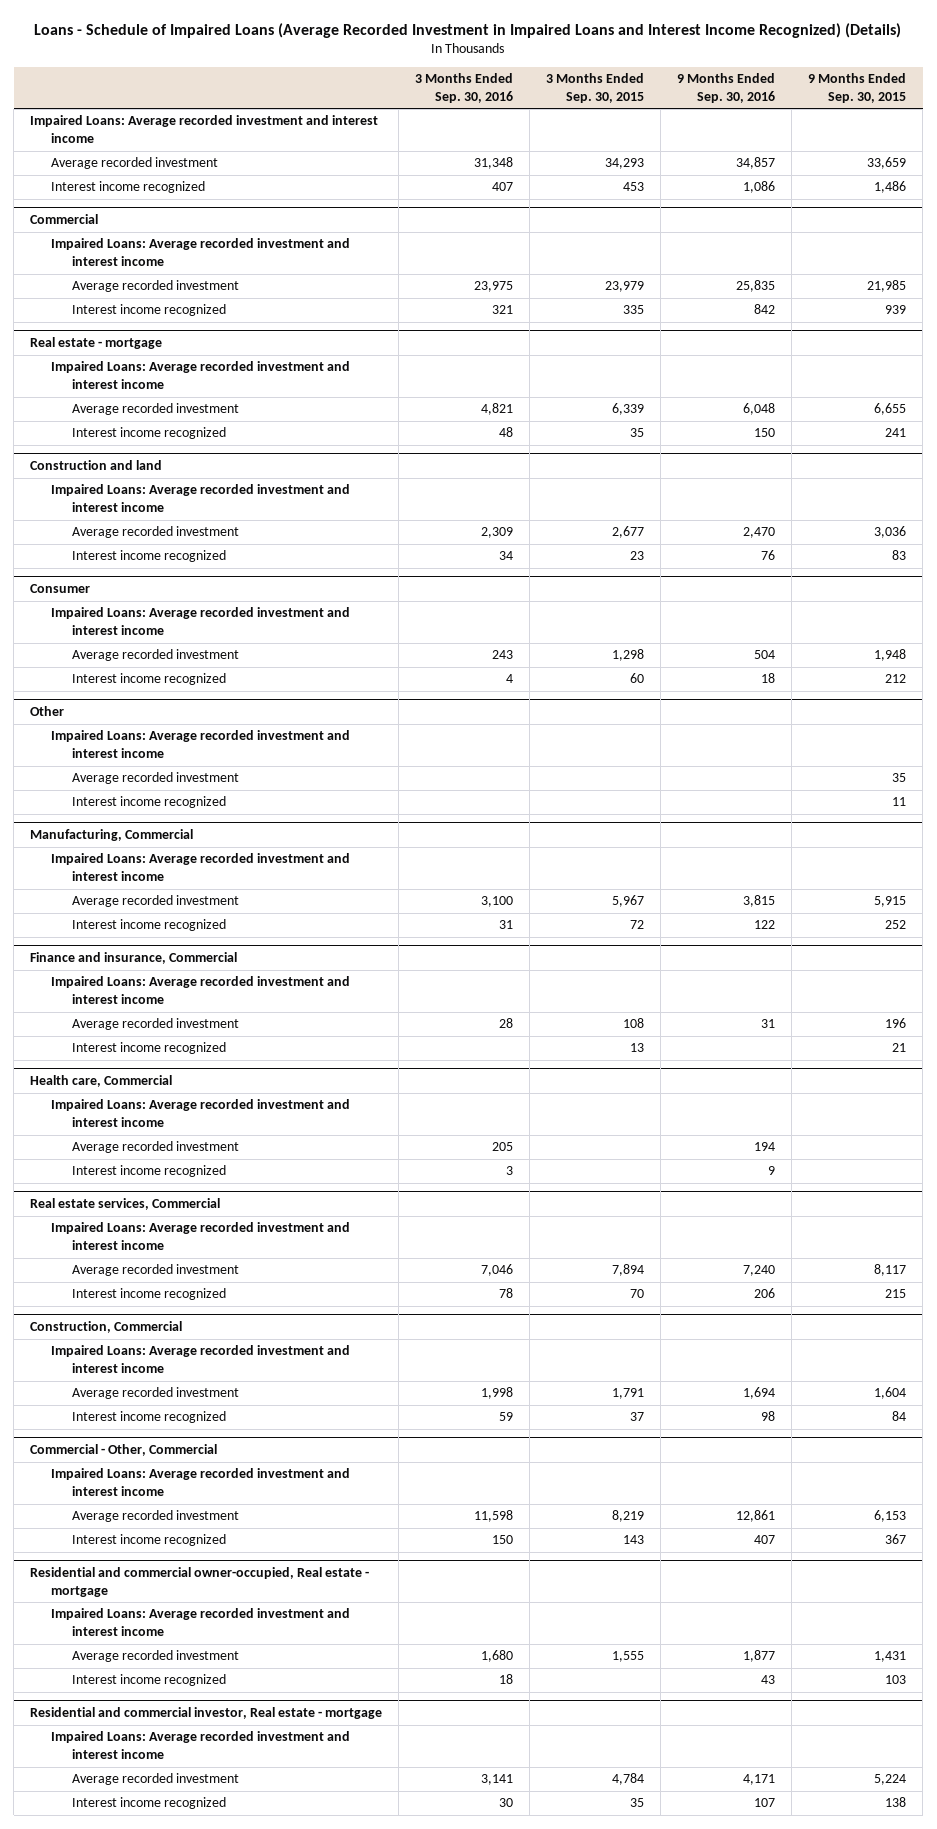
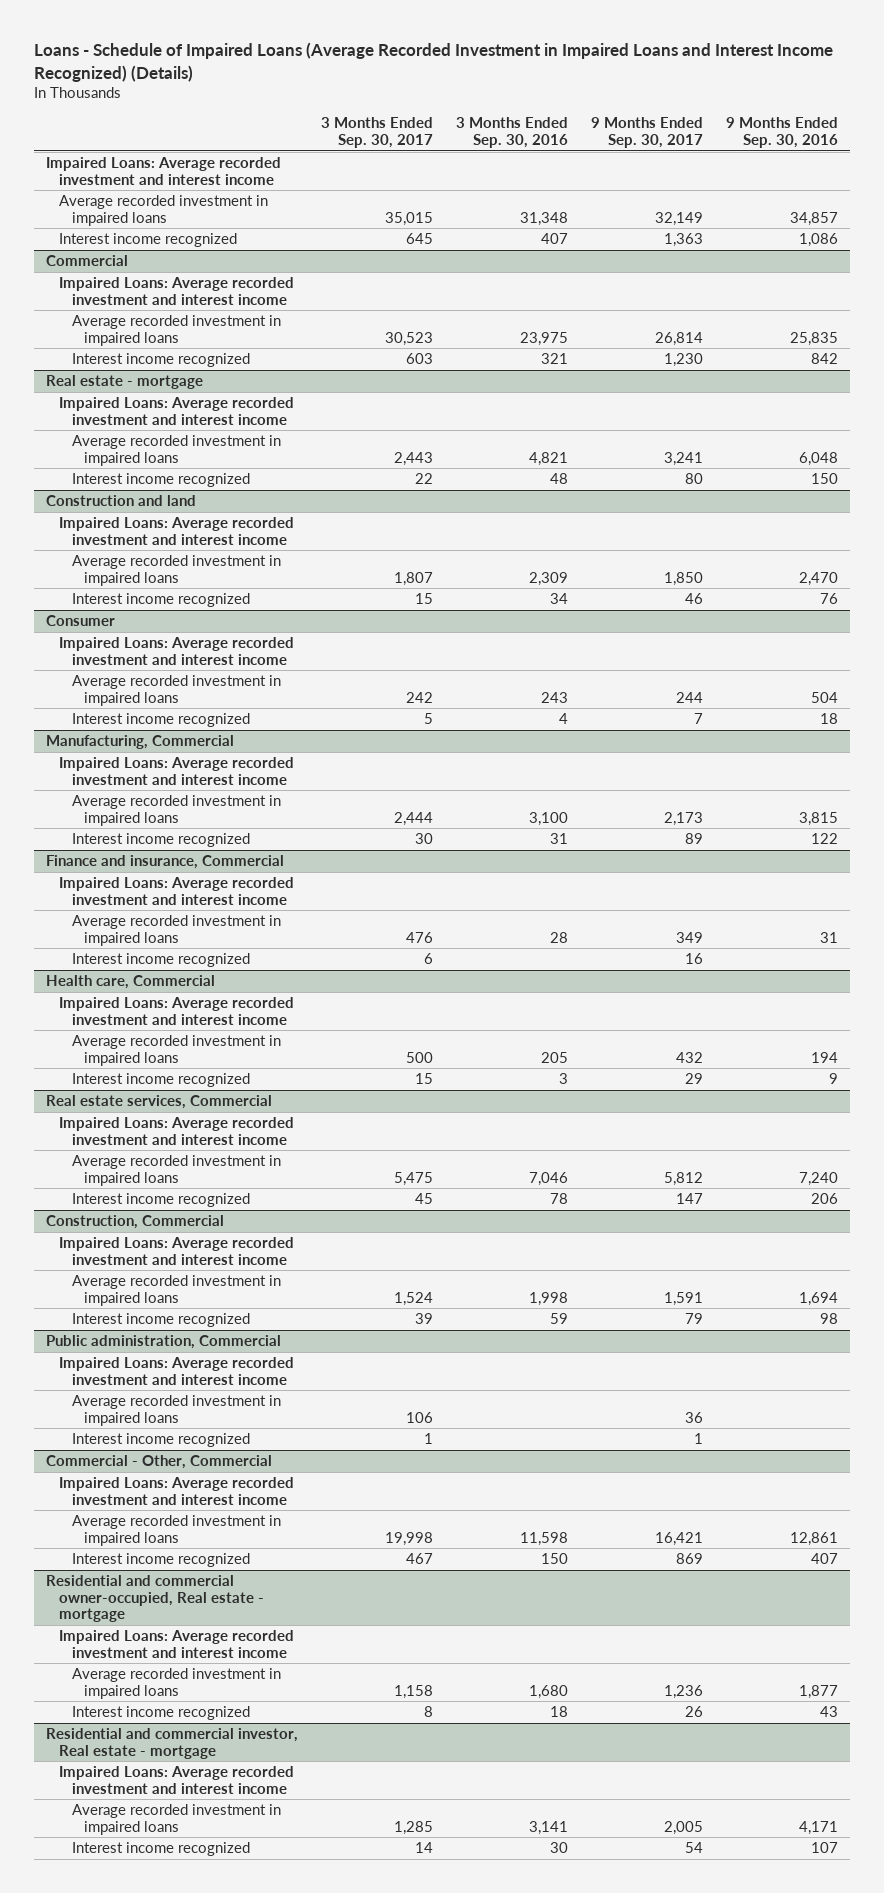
[546,73,645,103] 3 Months Ended Sep. 30, 2015 -> none
[808,73,907,103] 9 Months Ended Sep. 30, 2015 -> none
none -> [320,117,433,148] 3 Months Ended Sep. 30, 2017
none -> [590,117,703,148] 9 Months Ended Sep. 30, 2017
[51,157,219,170] Average recorded investment -> [58,194,268,226] Average recorded investment in impaired loans
[71,280,239,293] Average recorded investment -> [71,314,281,346] Average recorded investment in impaired loans
[71,403,239,416] Average recorded investment -> [71,434,281,466] Average recorded investment in impaired loans
[71,526,239,539] Average recorded investment -> [71,554,281,586] Average recorded investment in impaired loans
[71,649,239,662] Average recorded investment -> [71,674,281,706] Average recorded investment in impaired loans
[30,706,65,717] Other -> none
[51,730,351,758] Impaired Loans: Average recorded investment and interest income -> none
[71,772,239,785] Average recorded investment -> none
[71,796,226,809] Interest income recognized -> none
[71,895,239,908] Average recorded investment -> [71,794,281,826] Average recorded investment in impaired loans
[71,1018,239,1031] Average recorded investment -> [71,914,281,946] Average recorded investment in impaired loans
[71,1141,239,1154] Average recorded investment -> [71,1034,281,1066] Average recorded investment in impaired loans
[71,1264,239,1277] Average recorded investment -> [71,1154,281,1186] Average recorded investment in impaired loans
[71,1387,239,1400] Average recorded investment -> [71,1274,281,1306] Average recorded investment in impaired loans
none -> [45,1334,281,1349] Public administration, Commercial
none -> [58,1356,294,1385] Impaired Loans: Average recorded investment and interest income
none -> [71,1394,281,1426] Average recorded investment in impaired loans
none -> [71,1432,250,1447] Interest income recognized
[71,1510,239,1523] Average recorded investment -> [71,1514,281,1546] Average recorded investment in impaired loans
[71,1650,239,1663] Average recorded investment -> [71,1667,281,1699] Average recorded investment in impaired loans
[71,1773,239,1786] Average recorded investment -> [71,1803,281,1835] Average recorded investment in impaired loans

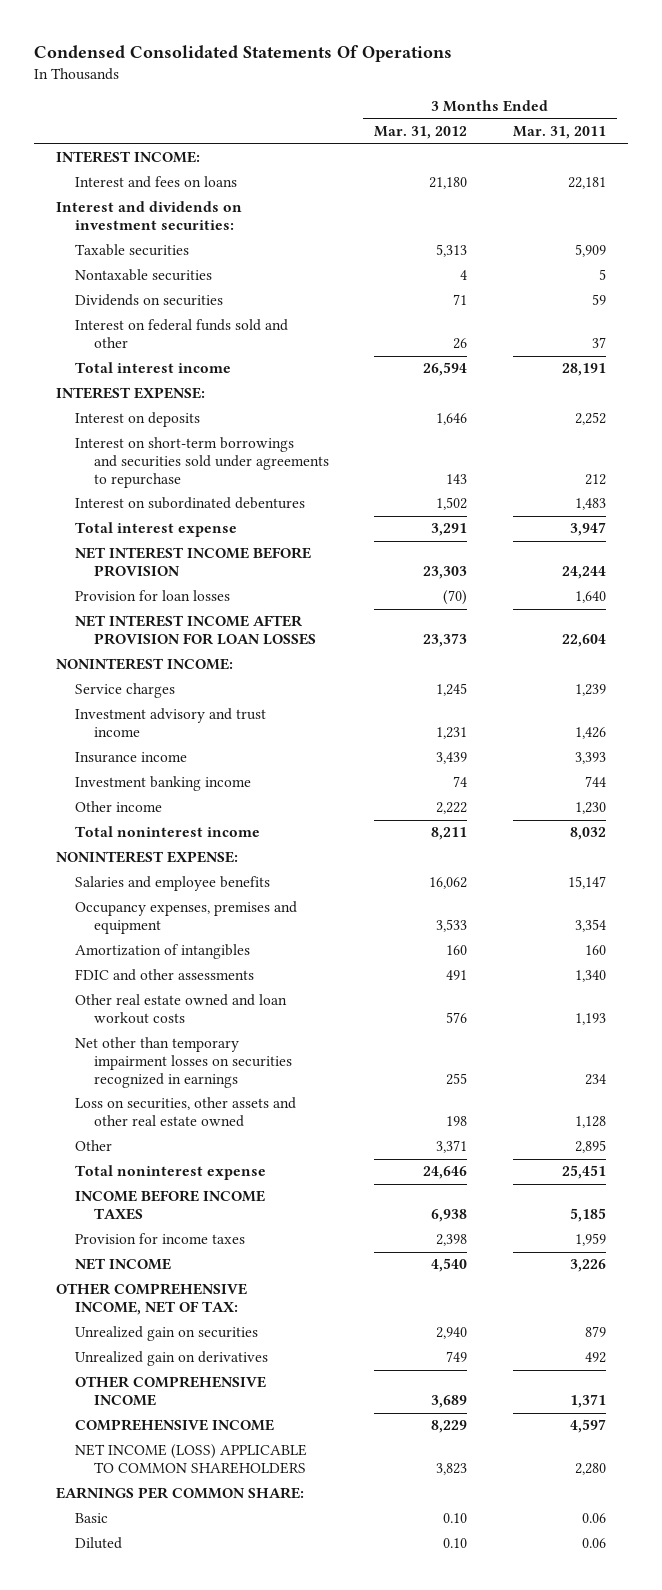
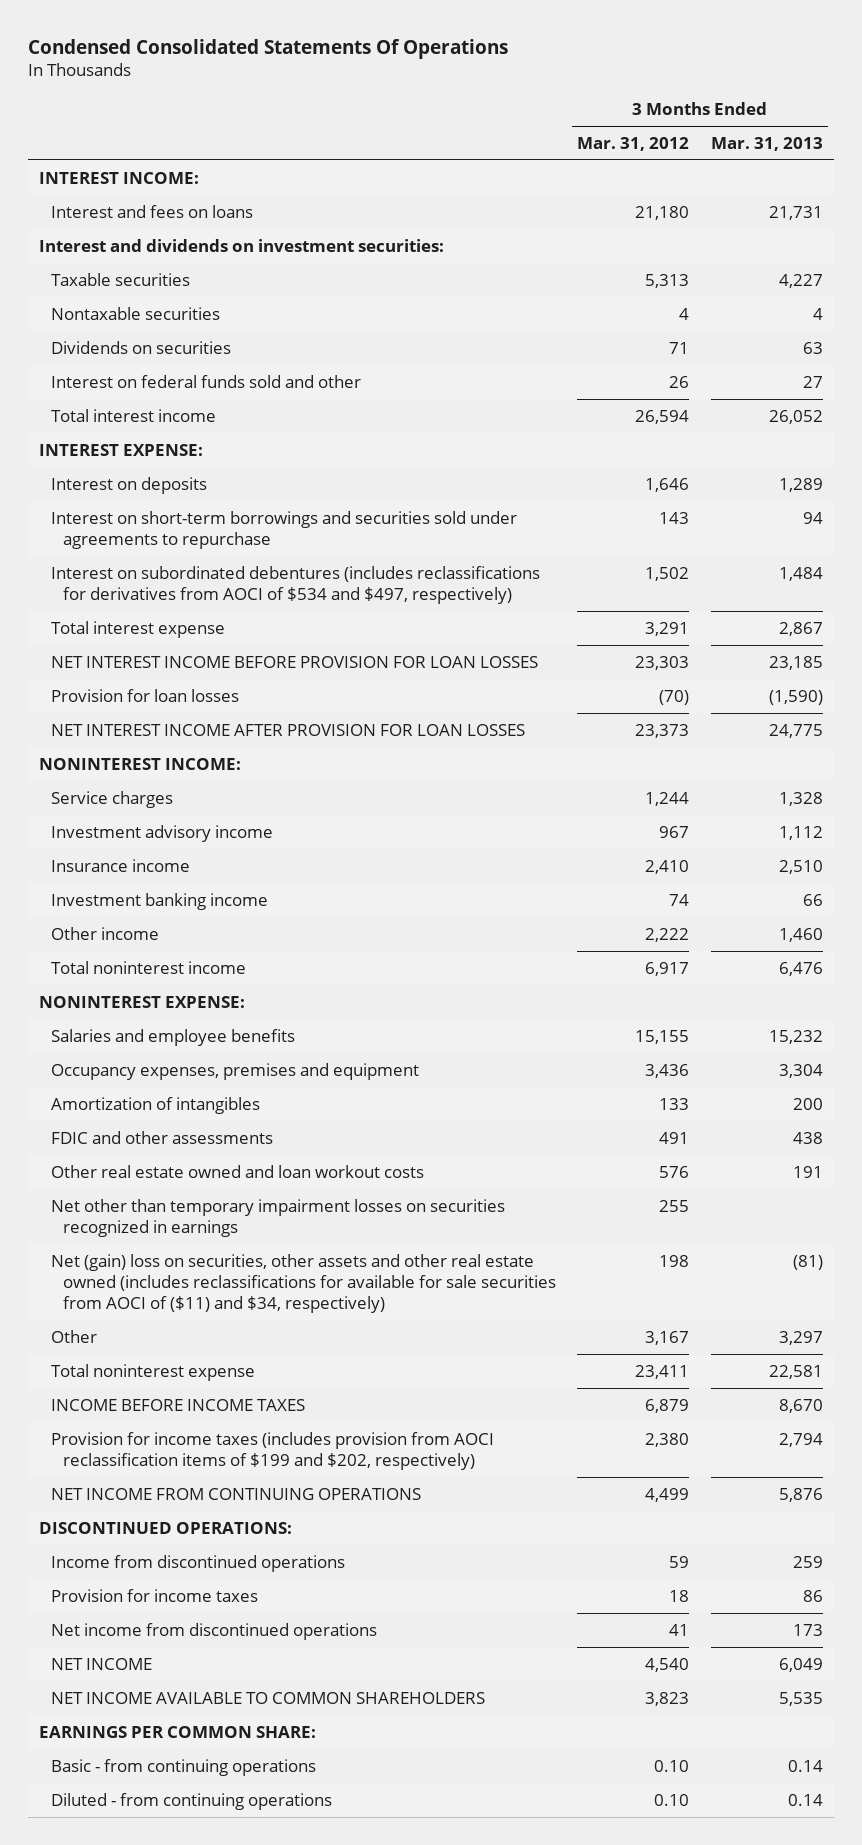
[512,126,606,140] Mar. 31, 2011 -> none
none -> [711,137,824,152] Mar. 31, 2013
[75,497,306,510] Interest on subordinated debentures -> [50,565,540,604] Interest on subordinated debentures (includes reclassifications for derivatives from AOCI of $534 and $497, respectively)
[75,547,312,578] NET INTEREST INCOME BEFORE PROVISION -> [50,655,538,668] NET INTEREST INCOME BEFORE PROVISION FOR LOAN LOSSES
[436,683,468,697] 1,245 -> [645,791,690,806] 1,244
[75,708,267,738] Investment advisory and trust income -> [50,824,273,842] Investment advisory income
[436,727,468,740] 1,231 -> [659,825,690,838] 967
[436,752,468,765] 3,439 -> [645,859,690,874] 2,410
[431,827,468,841] 8,211 -> [645,961,690,976] 6,917
[429,877,468,890] 16,062 -> [635,1029,690,1044] 15,155
[436,919,468,933] 3,533 -> [645,1063,690,1078] 3,436
[446,945,468,956] 160 -> [659,1097,690,1110] 133
[75,1097,297,1128] Loss on securities, other assets and other real estate owned -> [50,1253,556,1313] Net (gain) loss on securities, other assets and other real estate owned (includes reclassifications for available for sale securities from AOCI of ($11) and $34, respectively)
[436,1140,468,1154] 3,371 -> [645,1330,690,1345] 3,167
[423,1166,468,1180] 24,646 -> [635,1364,690,1379] 23,411
[431,1209,468,1223] 6,938 -> [645,1398,690,1413] 6,879
none -> [50,1431,494,1470] Provision for income taxes (includes provision from AOCI reclassification items of $199 and $202, respectively)
none -> [50,1487,421,1500] NET INCOME FROM CONTINUING OPERATIONS
none -> [38,1521,292,1534] DISCONTINUED OPERATIONS:
none -> [50,1554,345,1572] Income from discontinued operations
[436,1234,468,1247] 2,398 -> [669,1589,690,1602] 18
none -> [50,1622,377,1640] Net income from discontinued operations
[56,1283,248,1316] OTHER COMPREHENSIVE INCOME, NET OF TAX: -> none
[75,1326,259,1342] Unrealized gain on securities -> none
[75,1351,269,1367] Unrealized gain on derivatives -> none
[75,1376,267,1407] OTHER COMPREHENSIVE INCOME -> none
[75,1419,275,1432] COMPREHENSIVE INCOME -> none
[75,1444,308,1475] NET INCOME (LOSS) APPLICABLE TO COMMON SHAREHOLDERS -> [50,1691,485,1704] NET INCOME AVAILABLE TO COMMON SHAREHOLDERS
[75,1513,109,1524] Basic -> none
[75,1537,123,1550] Diluted -> none
none -> [50,1758,316,1776] Basic - from continuing operations
none -> [50,1792,332,1810] Diluted - from continuing operations

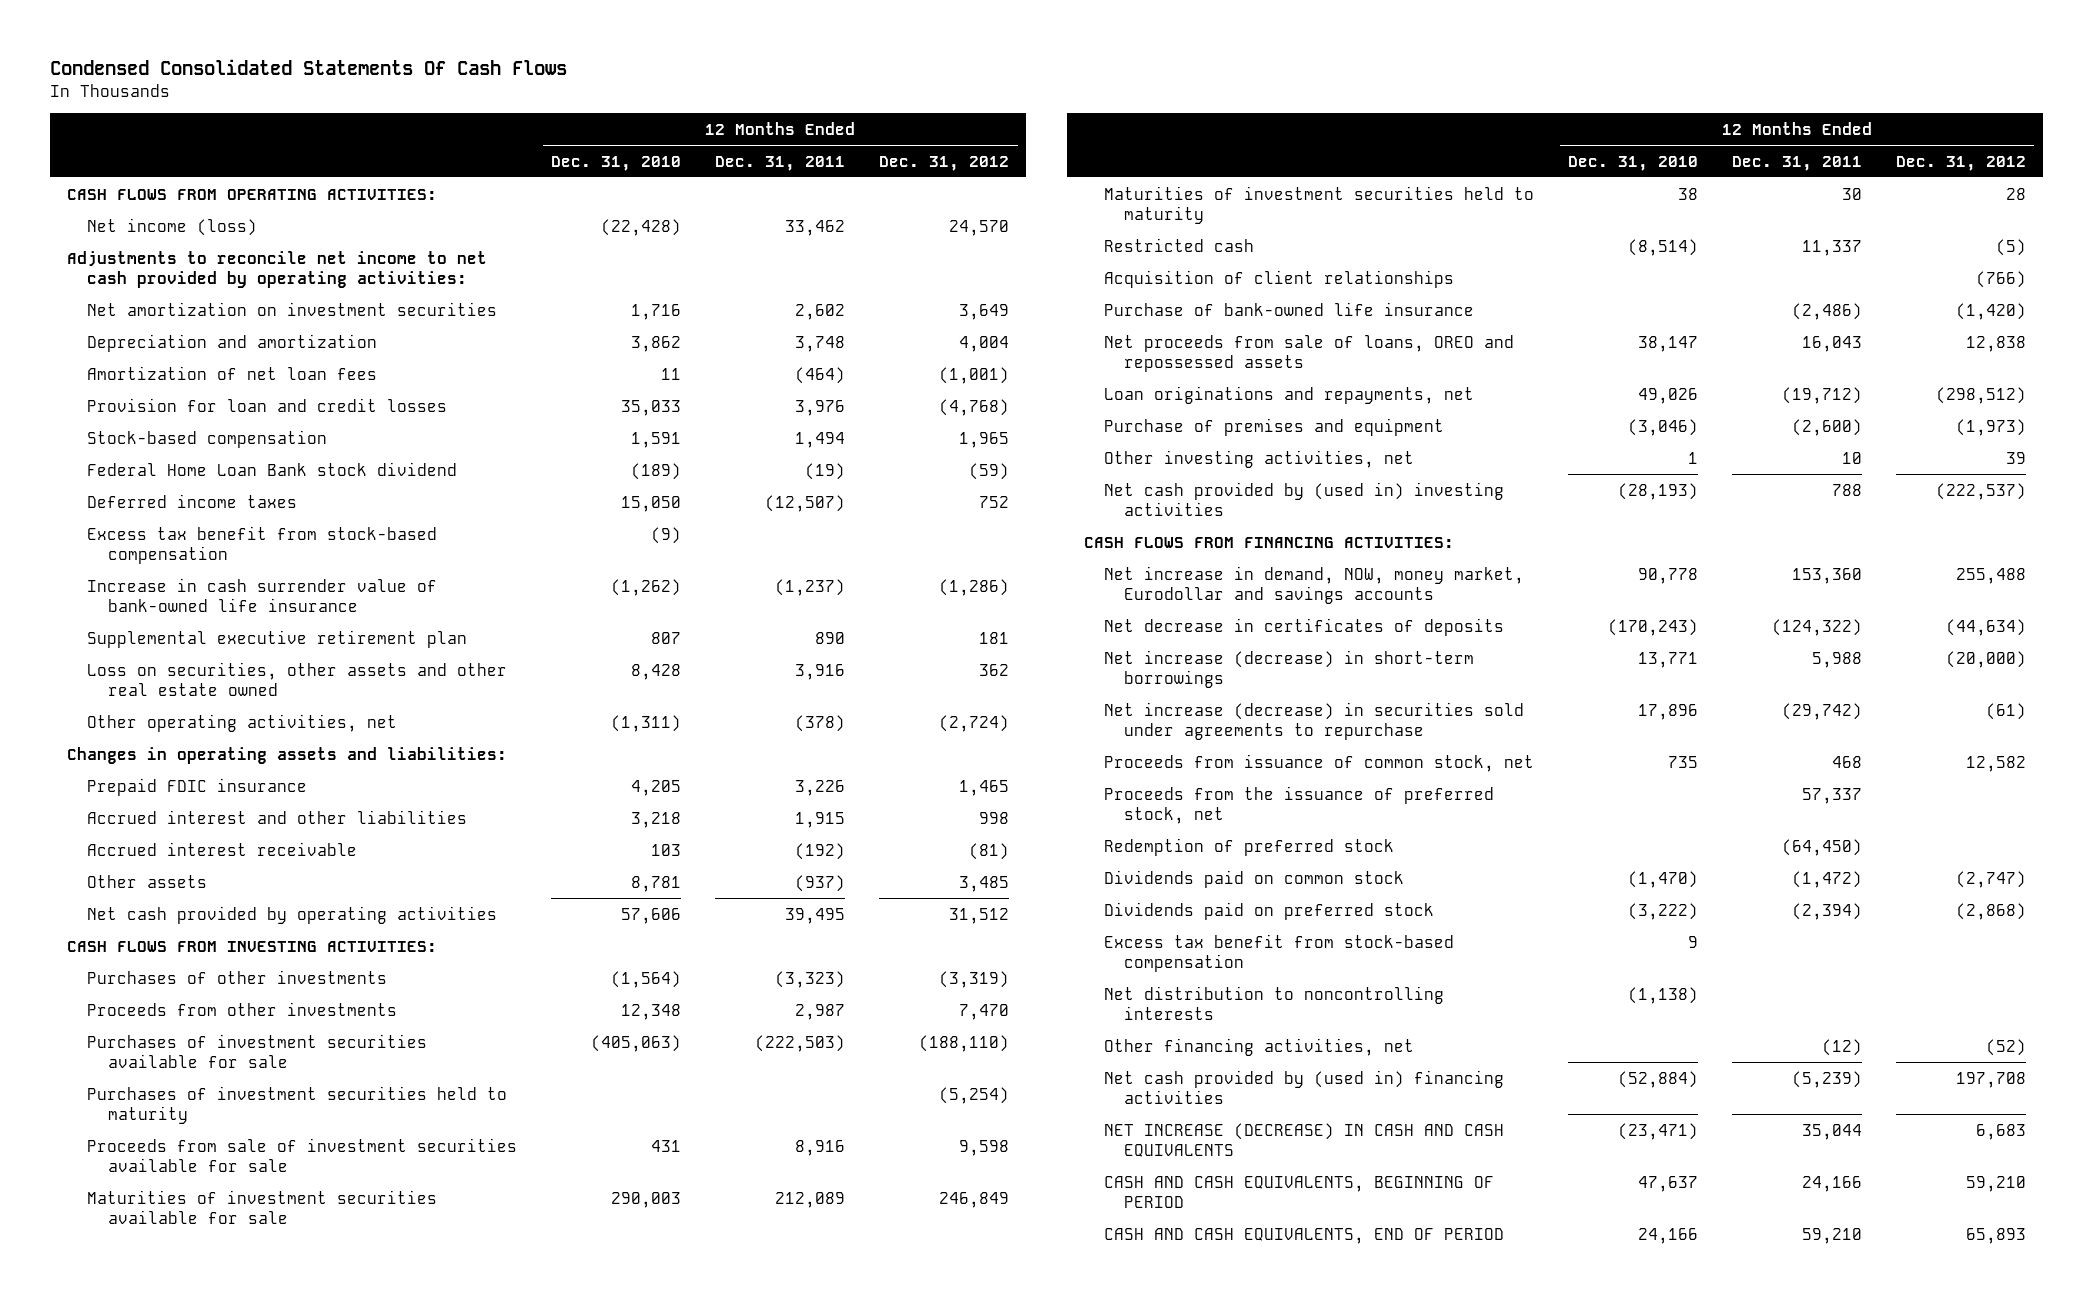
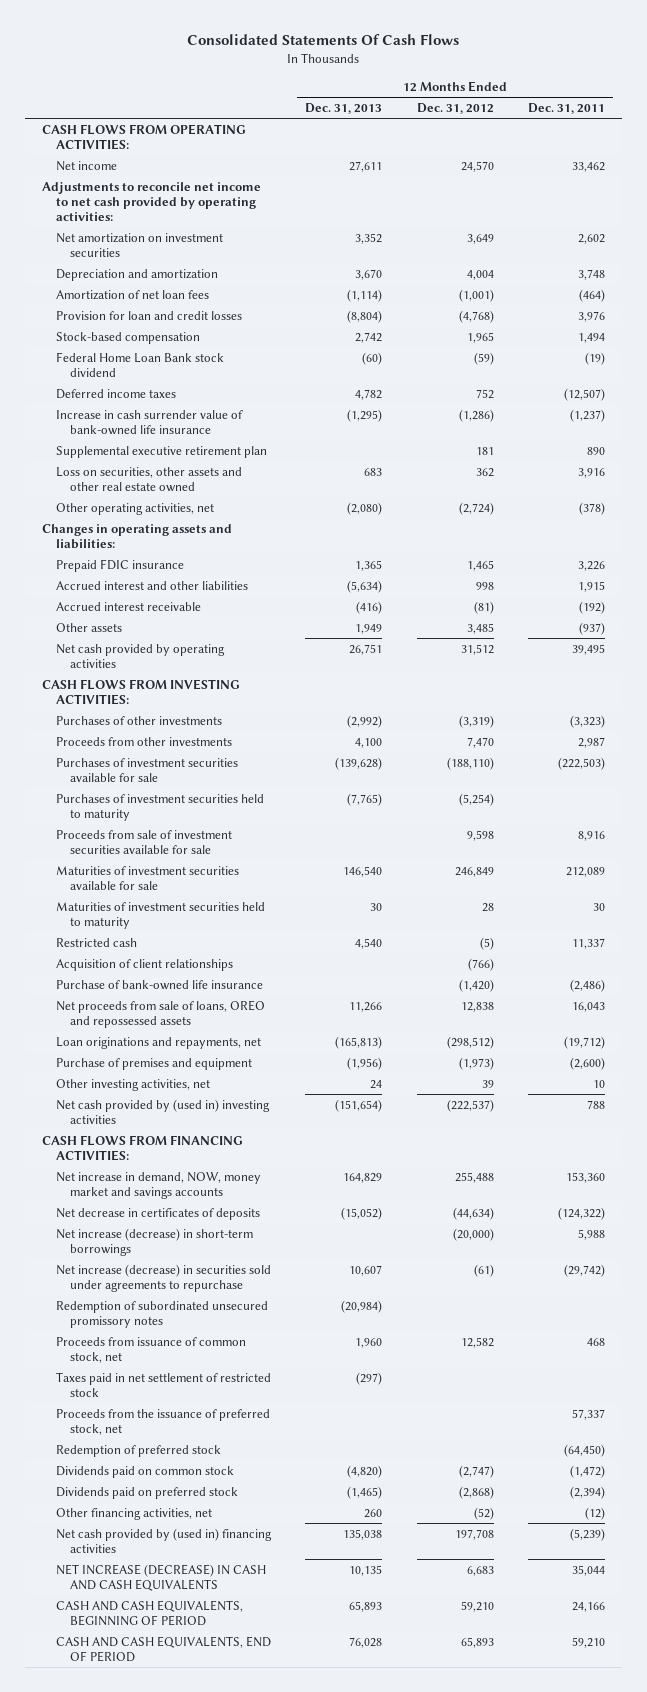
[50,59,568,76] Condensed Consolidated Statements Of Cash Flows -> [187,34,460,46] Consolidated Statements Of Cash Flows
[551,155,682,171] Dec. 31, 2010 -> none
none -> [305,102,383,114] Dec. 31, 2013
[87,217,258,236] Net income (loss) -> [56,160,118,171] Net income
[87,525,438,564] Excess tax benefit from stock-based compensation -> none
[1104,565,1525,604] Net increase in demand, NOW, money market, Eurodollar and savings accounts -> [56,1171,262,1199] Net increase in demand, NOW, money market and savings accounts
none -> [56,1300,269,1328] Redemption of subordinated unsecured promissory notes
none -> [56,1371,272,1397] Taxes paid in net settlement of restricted stock
[1104,933,1455,972] Excess tax benefit from stock-based compensation -> none
[1104,985,1445,1020] Net distribution to noncontrolling interests -> none

